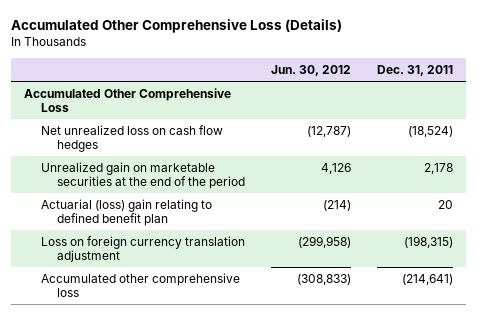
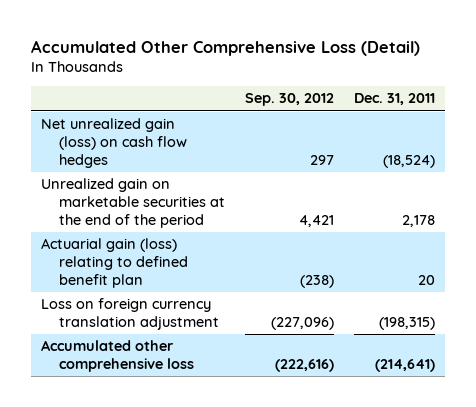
[11,18,343,33] Accumulated Other Comprehensive Loss (Details) -> [30,39,420,56] Accumulated Other Comprehensive Loss (Detail)
[271,64,352,76] Jun. 30, 2012 -> none
none -> [244,93,334,107] Sep. 30, 2012
[24,88,232,113] Accumulated Other Comprehensive Loss -> none
[40,125,223,153] Net unrealized loss on cash flow hedges -> [40,118,187,168] Net unrealized gain (loss) on cash flow hedges
[40,199,212,227] Actuarial (loss) gain relating to defined benefit plan -> [40,238,188,288] Actuarial gain (loss) relating to defined benefit plan

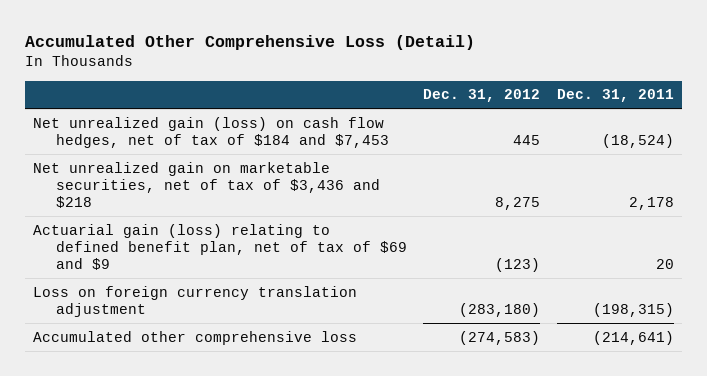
[244,93,334,107] Sep. 30, 2012 -> none
none -> [423,89,541,103] Dec. 31, 2012
[40,118,187,168] Net unrealized gain (loss) on cash flow hedges -> [33,116,389,148] Net unrealized gain (loss) on cash flow hedges, net of tax of $184 and $7,453
[40,178,225,228] Unrealized gain on marketable securities at the end of the period -> [33,161,380,209] Net unrealized gain on marketable securities, net of tax of $3,436 and $218
[40,238,188,288] Actuarial gain (loss) relating to defined benefit plan -> [33,223,407,271] Actuarial gain (loss) relating to defined benefit plan, net of tax of $69 and $9

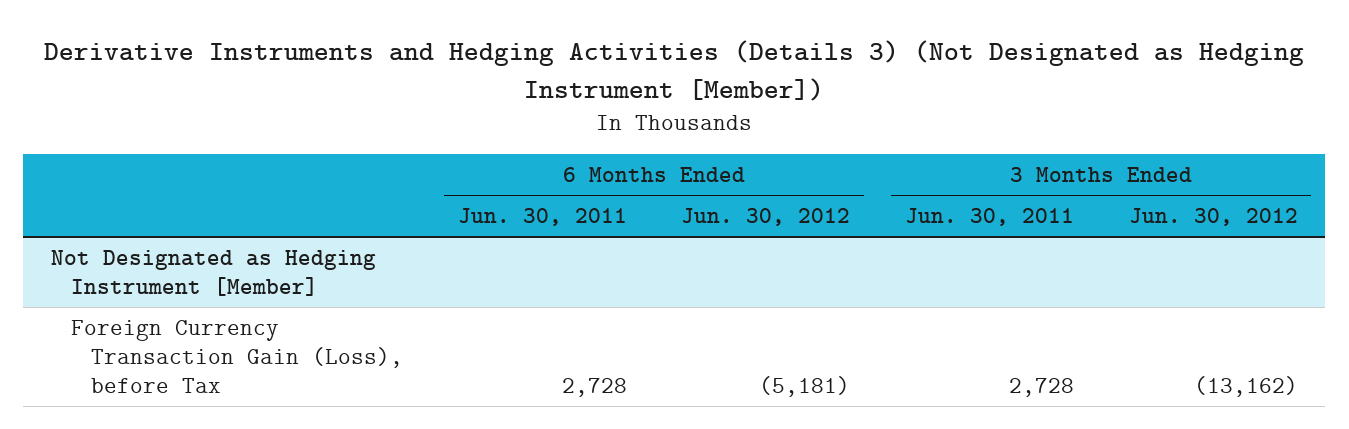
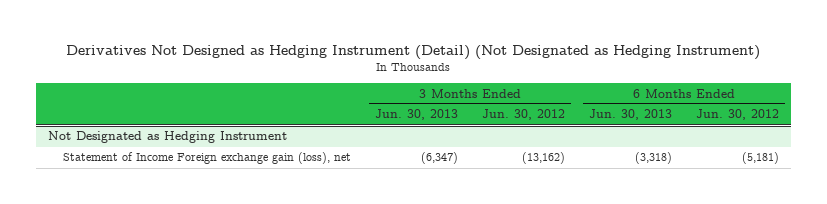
[44,40,1305,101] Derivative Instruments and Hedging Activities (Details 3) (Not Designated as Hedging Instrument [Member]) -> [66,45,761,61] Derivatives Not Designed as Hedging Instrument (Detail) (Not Designated as Hedging Instrument)
[457,208,627,227] Jun. 30, 2011 -> none
[905,208,1075,227] Jun. 30, 2011 -> none
none -> [375,109,459,121] Jun. 30, 2013
none -> [588,109,672,121] Jun. 30, 2013
[50,249,376,296] Not Designated as Hedging Instrument [Member] -> [48,131,288,144] Not Designated as Hedging Instrument
[70,319,404,393] Foreign Currency Transaction Gain (Loss), before Tax -> [63,152,352,165] Statement of Income Foreign exchange gain (loss), net

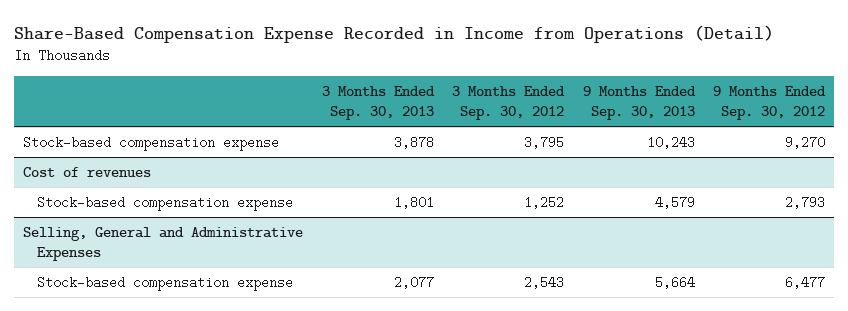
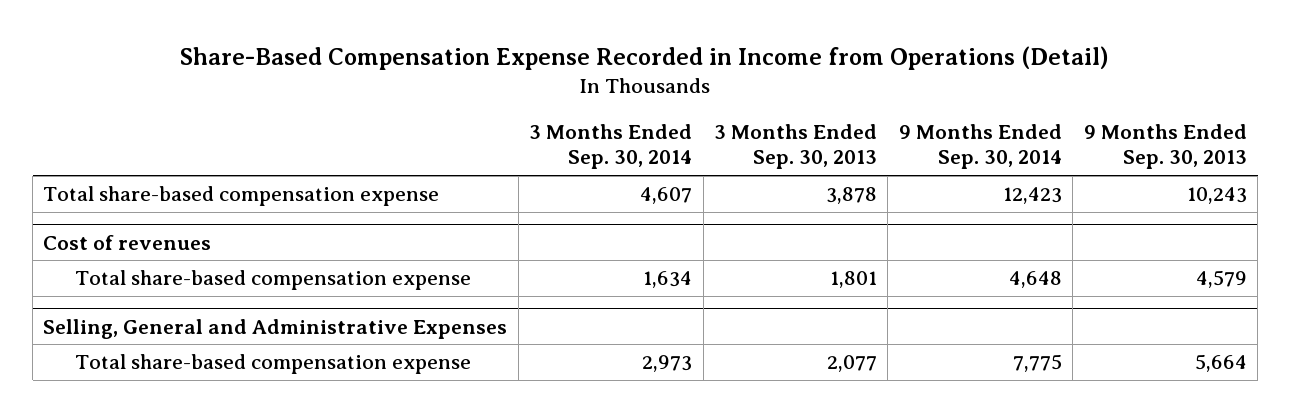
[452,86,566,121] 3 Months Ended Sep. 30, 2012 -> none
[713,86,827,121] 9 Months Ended Sep. 30, 2012 -> none
none -> [529,124,693,170] 3 Months Ended Sep. 30, 2014
none -> [898,124,1062,170] 9 Months Ended Sep. 30, 2014
[23,135,280,151] Stock-based compensation expense -> [43,186,440,207] Total share-based compensation expense
[37,195,294,211] Stock-based compensation expense -> [74,270,471,291] Total share-based compensation expense
[37,275,294,291] Stock-based compensation expense -> [74,354,471,375] Total share-based compensation expense

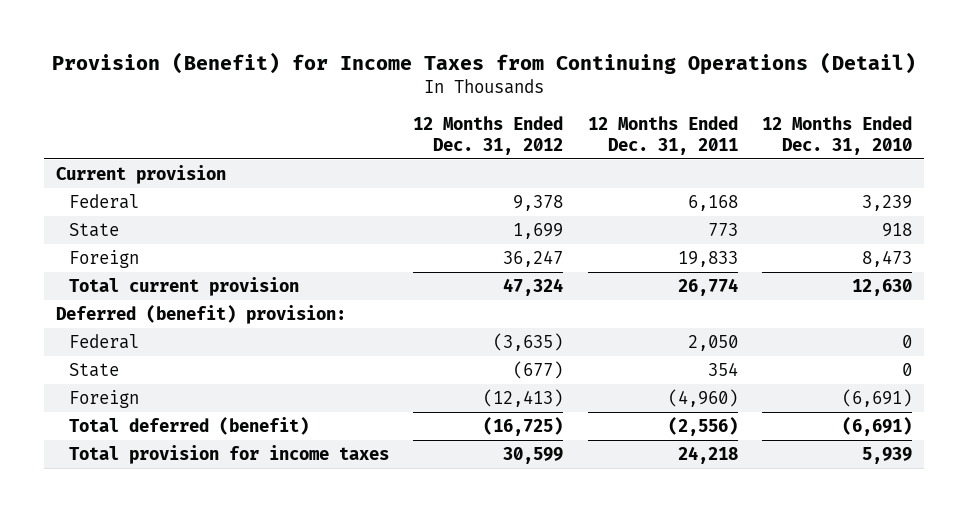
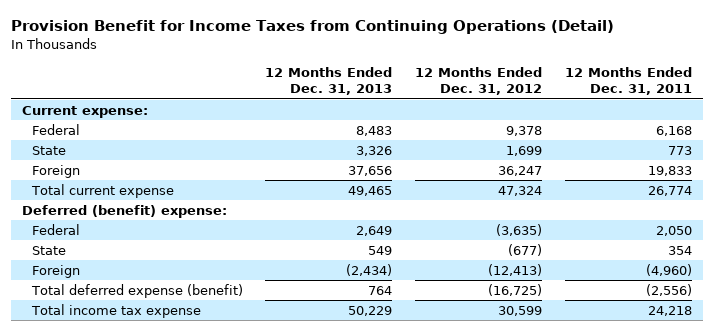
[51,52,916,76] Provision (Benefit) for Income Taxes from Continuing Operations (Detail) -> [11,20,615,35] Provision Benefit for Income Taxes from Continuing Operations (Detail)
[761,116,912,155] 12 Months Ended Dec. 31, 2010 -> none
none -> [265,67,393,96] 12 Months Ended Dec. 31, 2013
[55,164,226,184] Current provision -> [22,106,149,119] Current expense:
[68,276,299,296] Total current provision -> [30,184,174,199] Total current expense
[55,304,346,324] Deferred (benefit) provision: -> [22,205,228,219] Deferred (benefit) expense:
[68,416,309,435] Total deferred (benefit) -> [30,284,243,299] Total deferred expense (benefit)
[68,444,389,464] Total provision for income taxes -> [30,304,201,319] Total income tax expense

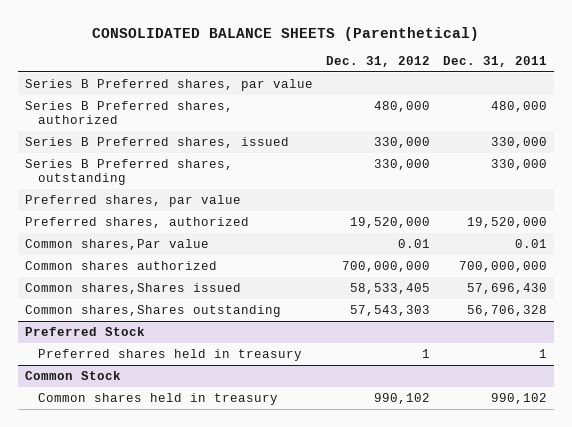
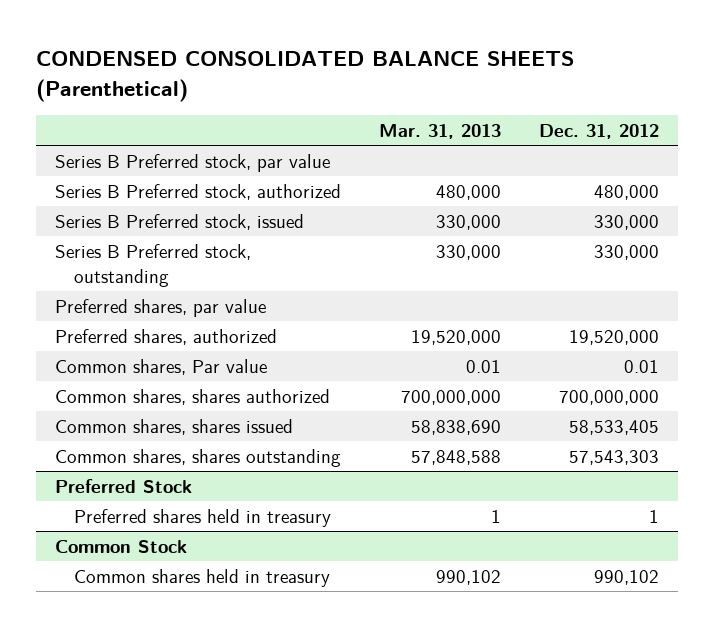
[92,26,480,41] CONSOLIDATED BALANCE SHEETS (Parenthetical) -> [36,51,575,102] CONDENSED CONSOLIDATED BALANCE SHEETS (Parenthetical)
[443,56,548,68] Dec. 31, 2011 -> none
none -> [379,123,502,139] Mar. 31, 2013
[24,79,313,92] Series B Preferred shares, par value -> [55,153,331,172] Series B Preferred stock, par value
[24,101,233,125] Series B Preferred shares, authorized -> [55,183,342,200] Series B Preferred stock, authorized
[24,137,289,149] Series B Preferred shares, issued -> [55,213,305,230] Series B Preferred stock, issued
[24,159,233,186] Series B Preferred shares, outstanding -> [55,243,252,287] Series B Preferred stock, outstanding
[24,239,209,251] Common shares,Par value -> [55,358,268,375] Common shares, Par value
[24,261,217,271] Common shares authorized -> [55,388,331,405] Common shares, shares authorized
[24,283,241,295] Common shares,Shares issued -> [55,418,294,435] Common shares, shares issued
[24,305,281,318] Common shares,Shares outstanding -> [55,448,342,467] Common shares, shares outstanding

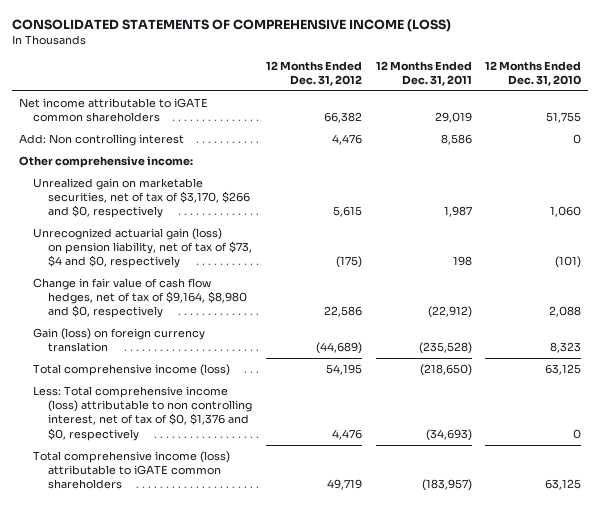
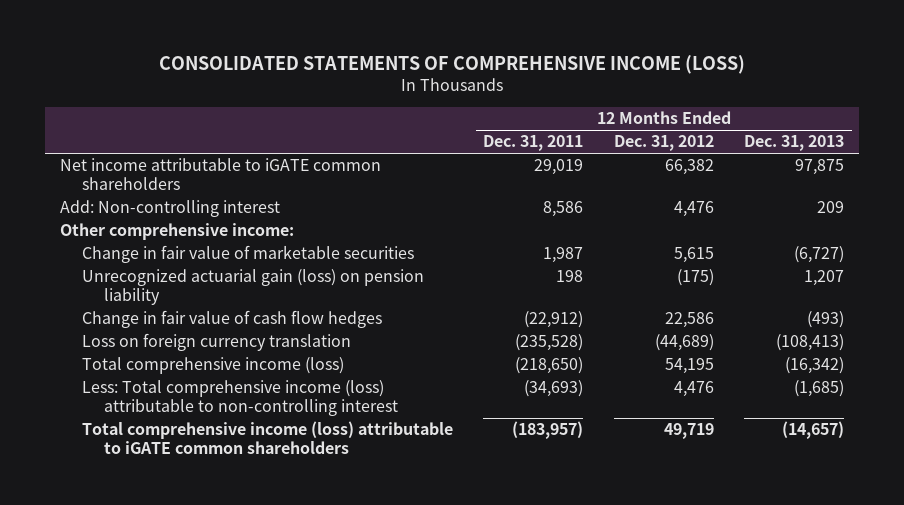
[485,60,582,86] 12 Months Ended Dec. 31, 2010 -> none
none -> [744,135,845,152] Dec. 31, 2013
[18,133,184,146] Add: Non controlling interest -> [60,200,281,218] Add: Non-controlling interest
[33,177,251,219] Unrealized gain on marketable securities, net of tax of $3,170, $266 and $0, respectively -> [82,245,415,264] Change in fair value of marketable securities
[33,227,253,269] Unrecognized actuarial gain (loss) on pension liability, net of tax of $73, $4 and $0, respectively -> [82,269,425,306] Unrecognized actuarial gain (loss) on pension liability
[33,277,248,319] Change in fair value of cash flow hedges, net of tax of $9,164, $8,980 and $0, respectively -> [82,310,383,329] Change in fair value of cash flow hedges
[33,327,206,353] Gain (loss) on foreign currency translation -> [82,333,352,352] Loss on foreign currency translation
[33,385,253,441] Less: Total comprehensive income (loss) attributable to non controlling interest, net of tax of $0, $1,376 and $0, respectively -> [82,380,399,417] Less: Total comprehensive income (loss) attributable to non-controlling interest

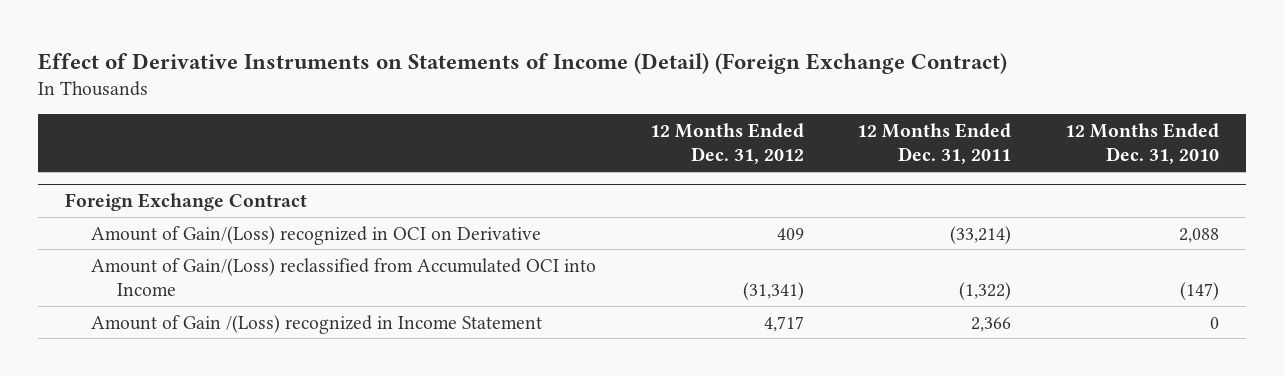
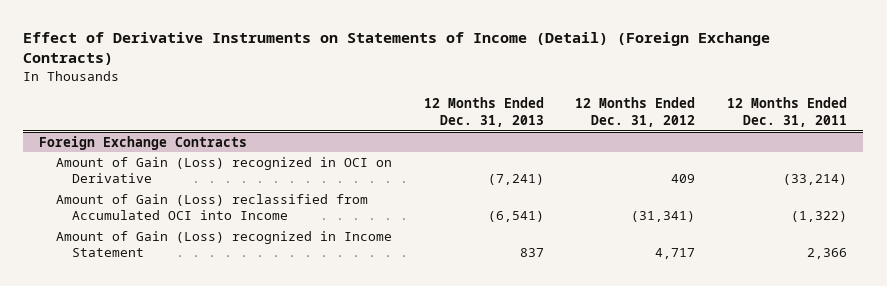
[38,52,1008,74] Effect of Derivative Instruments on Statements of Income (Detail) (Foreign Exchange Contract) -> [23,32,771,66] Effect of Derivative Instruments on Statements of Income (Detail) (Foreign Exchange Contracts)
[1064,122,1219,165] 12 Months Ended Dec. 31, 2010 -> none
none -> [423,97,544,127] 12 Months Ended Dec. 31, 2013
[65,192,308,211] Foreign Exchange Contract -> [39,135,248,150] Foreign Exchange Contracts
[91,225,542,245] Amount of Gain/(Loss) recognized in OCI on Derivative -> [55,156,392,184] Amount of Gain (Loss) recognized in OCI on Derivative
[91,257,597,296] Amount of Gain/(Loss) reclassified from Accumulated OCI into Income -> [55,193,368,221] Amount of Gain (Loss) reclassified from Accumulated OCI into Income
[91,314,543,334] Amount of Gain /(Loss) recognized in Income Statement -> [55,230,392,258] Amount of Gain (Loss) recognized in Income Statement

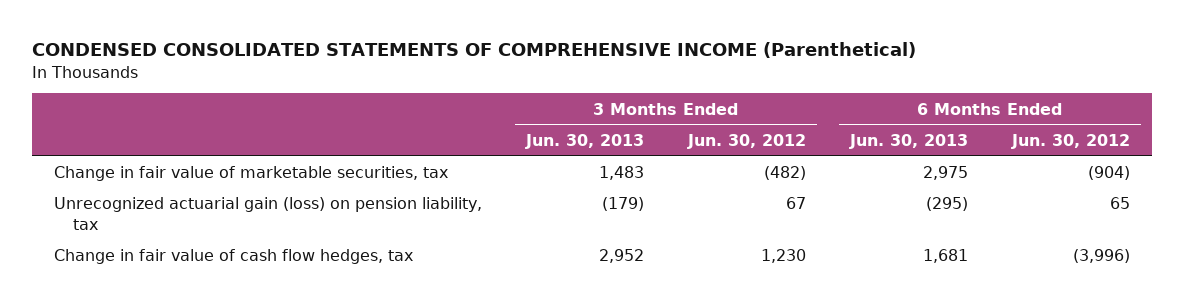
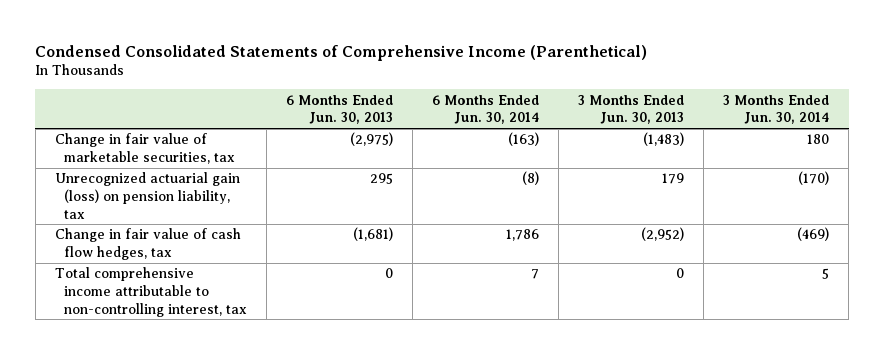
[31,42,916,59] CONDENSED CONSOLIDATED STATEMENTS OF COMPREHENSIVE INCOME (Parenthetical) -> [35,44,648,61] Condensed Consolidated Statements of Comprehensive Income (Parenthetical)
[686,134,806,150] Jun. 30, 2012 -> none
[1010,134,1130,150] Jun. 30, 2012 -> none
none -> [432,94,540,125] 6 Months Ended Jun. 30, 2014
none -> [723,94,830,125] 3 Months Ended Jun. 30, 2014
[598,166,644,181] 1,483 -> [643,132,685,147] (1,483)
[922,166,968,181] 2,975 -> [350,132,394,147] (2,975)
[601,197,644,212] (179) -> [662,173,685,185] 179
[925,197,968,212] (295) -> [370,173,394,185] 295
[598,249,644,264] 2,952 -> [641,227,685,242] (2,952)
[922,249,968,264] 1,681 -> [353,227,394,242] (1,681)
none -> [54,267,248,317] Total comprehensive income attributable to non-controlling interest, tax

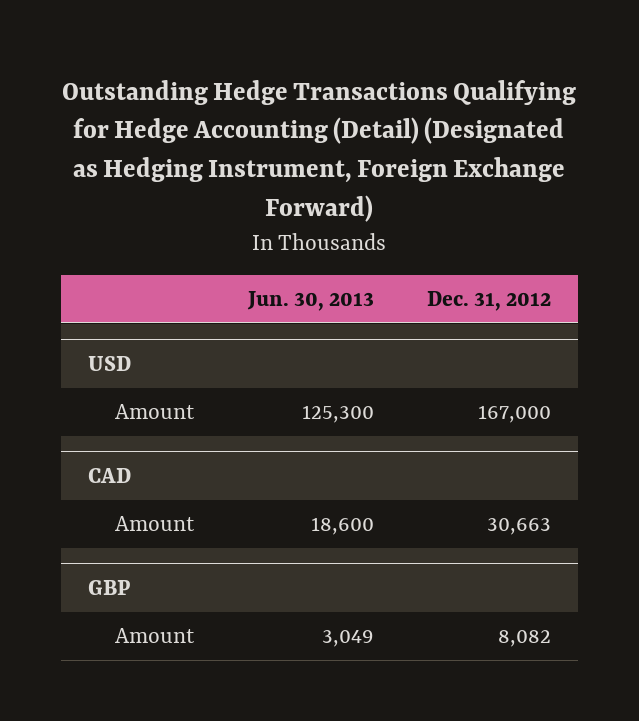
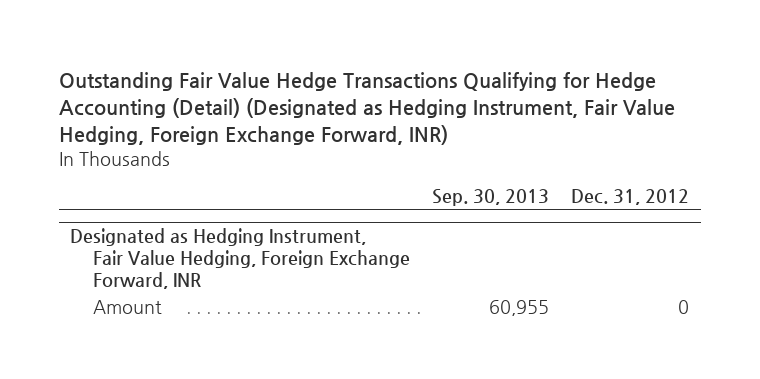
[62,79,577,222] Outstanding Hedge Transactions Qualifying for Hedge Accounting (Detail) (Designated as Hedging Instrument, Foreign Exchange Forward) -> [59,71,676,146] Outstanding Fair Value Hedge Transactions Qualifying for Hedge Accounting (Detail) (Designated as Hedging Instrument, Fair Value Hedging, Foreign Exchange Forward, INR)
[246,290,374,311] Jun. 30, 2013 -> none
none -> [432,189,550,207] Sep. 30, 2013
[87,355,131,371] USD -> none
[87,467,131,483] CAD -> none
[115,516,196,532] Amount -> none
[87,579,130,595] GBP -> none
[115,628,196,644] Amount -> none
none -> [70,227,410,290] Designated as Hedging Instrument, Fair Value Hedging, Foreign Exchange Forward, INR
[477,405,551,424] 167,000 -> [678,299,690,314] 0

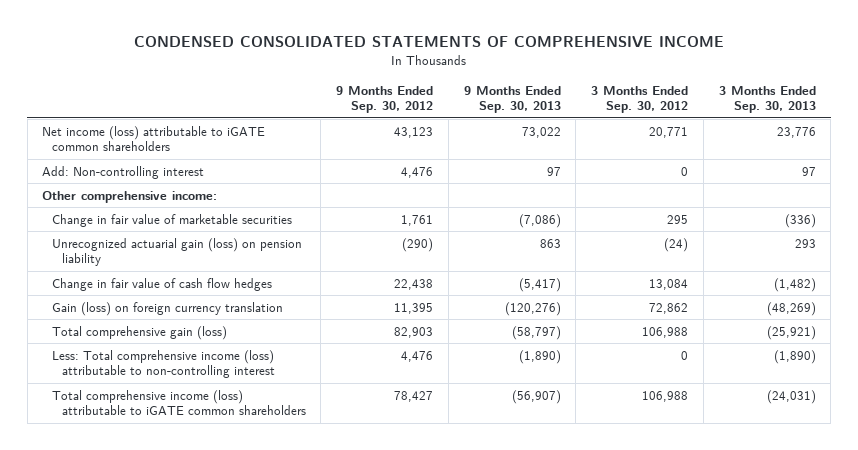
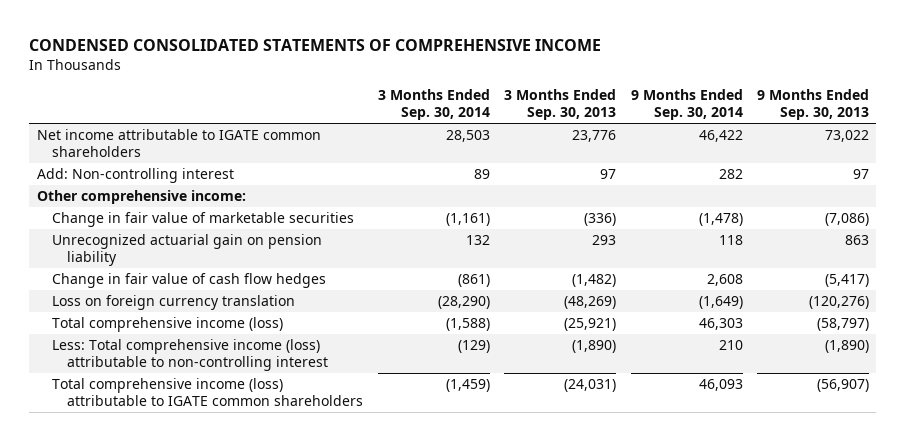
[336,85,434,113] 9 Months Ended Sep. 30, 2012 -> none
[591,85,689,113] 3 Months Ended Sep. 30, 2012 -> none
none -> [377,89,490,121] 3 Months Ended Sep. 30, 2014
none -> [630,89,743,121] 9 Months Ended Sep. 30, 2014
[42,125,266,152] Net income (loss) attributable to iGATE common shareholders -> [36,129,321,157] Net income attributable to IGATE common shareholders
[51,237,302,267] Unrecognized actuarial gain (loss) on pension liability -> [52,234,323,266] Unrecognized actuarial gain on pension liability
[51,301,283,316] Gain (loss) on foreign currency translation -> [52,295,296,311] Loss on foreign currency translation
[51,325,227,340] Total comprehensive gain (loss) -> [52,317,284,333] Total comprehensive income (loss)
[51,389,306,416] Total comprehensive income (loss) attributable to iGATE common shareholders -> [52,378,364,406] Total comprehensive income (loss) attributable to IGATE common shareholders

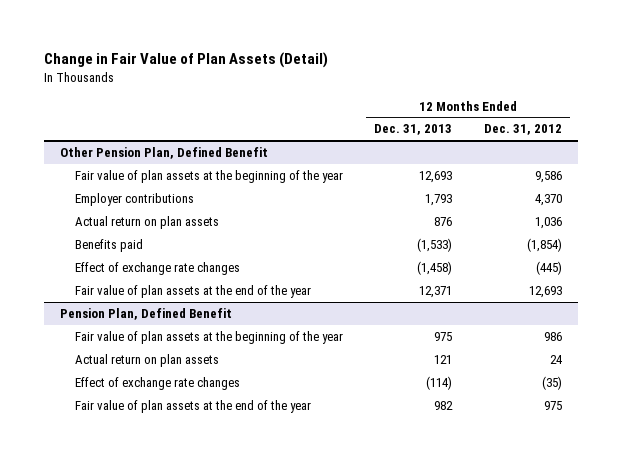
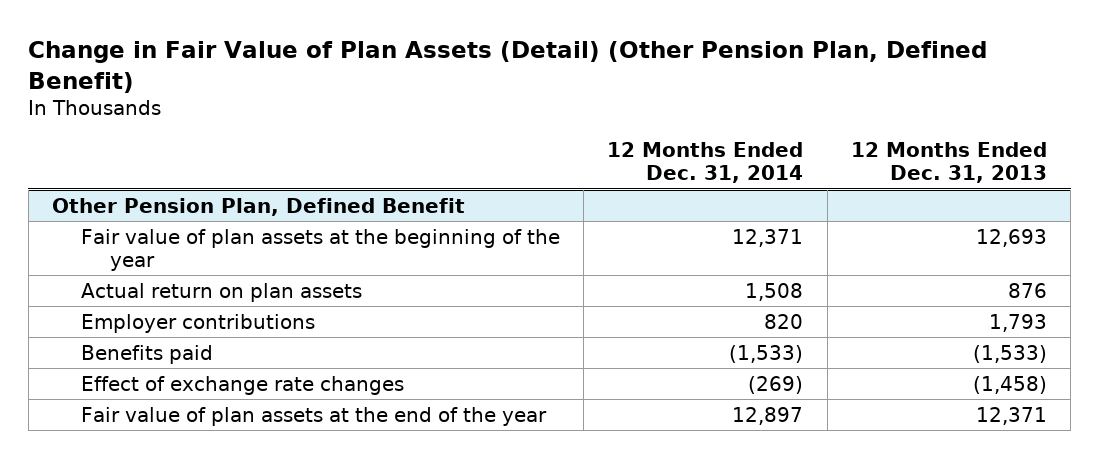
[43,52,328,69] Change in Fair Value of Plan Assets (Detail) -> [28,41,988,93] Change in Fair Value of Plan Assets (Detail) (Other Pension Plan, Defined Benefit)
[483,124,562,136] Dec. 31, 2012 -> none
none -> [607,142,804,184] 12 Months Ended Dec. 31, 2014
[74,192,194,206] Employer contributions -> [80,313,315,333] Employer contributions
[59,307,232,320] Pension Plan, Defined Benefit -> none
[74,330,343,344] Fair value of plan assets at the beginning of the year -> none
[74,353,219,367] Actual return on plan assets -> none
[74,376,240,390] Effect of exchange rate changes -> none
[74,399,311,413] Fair value of plan assets at the end of the year -> none

